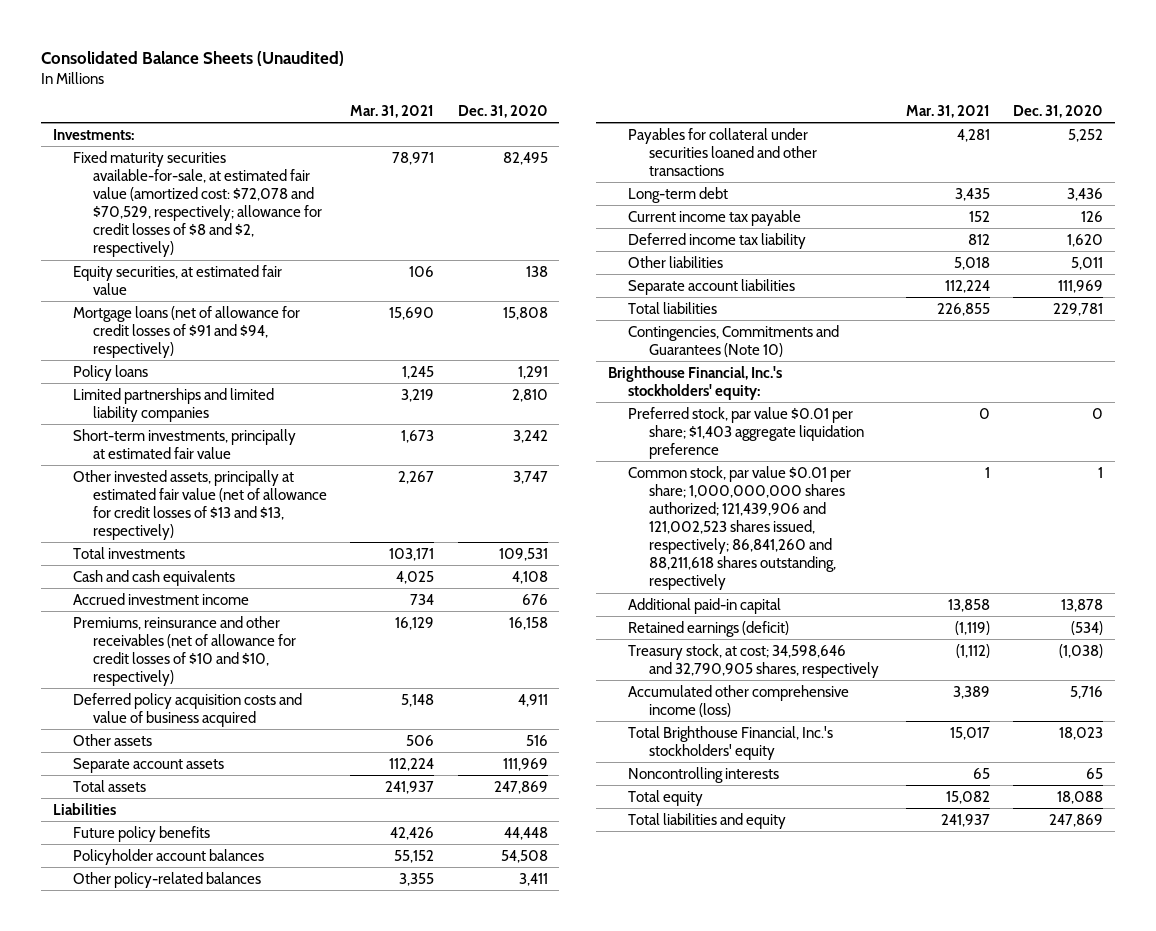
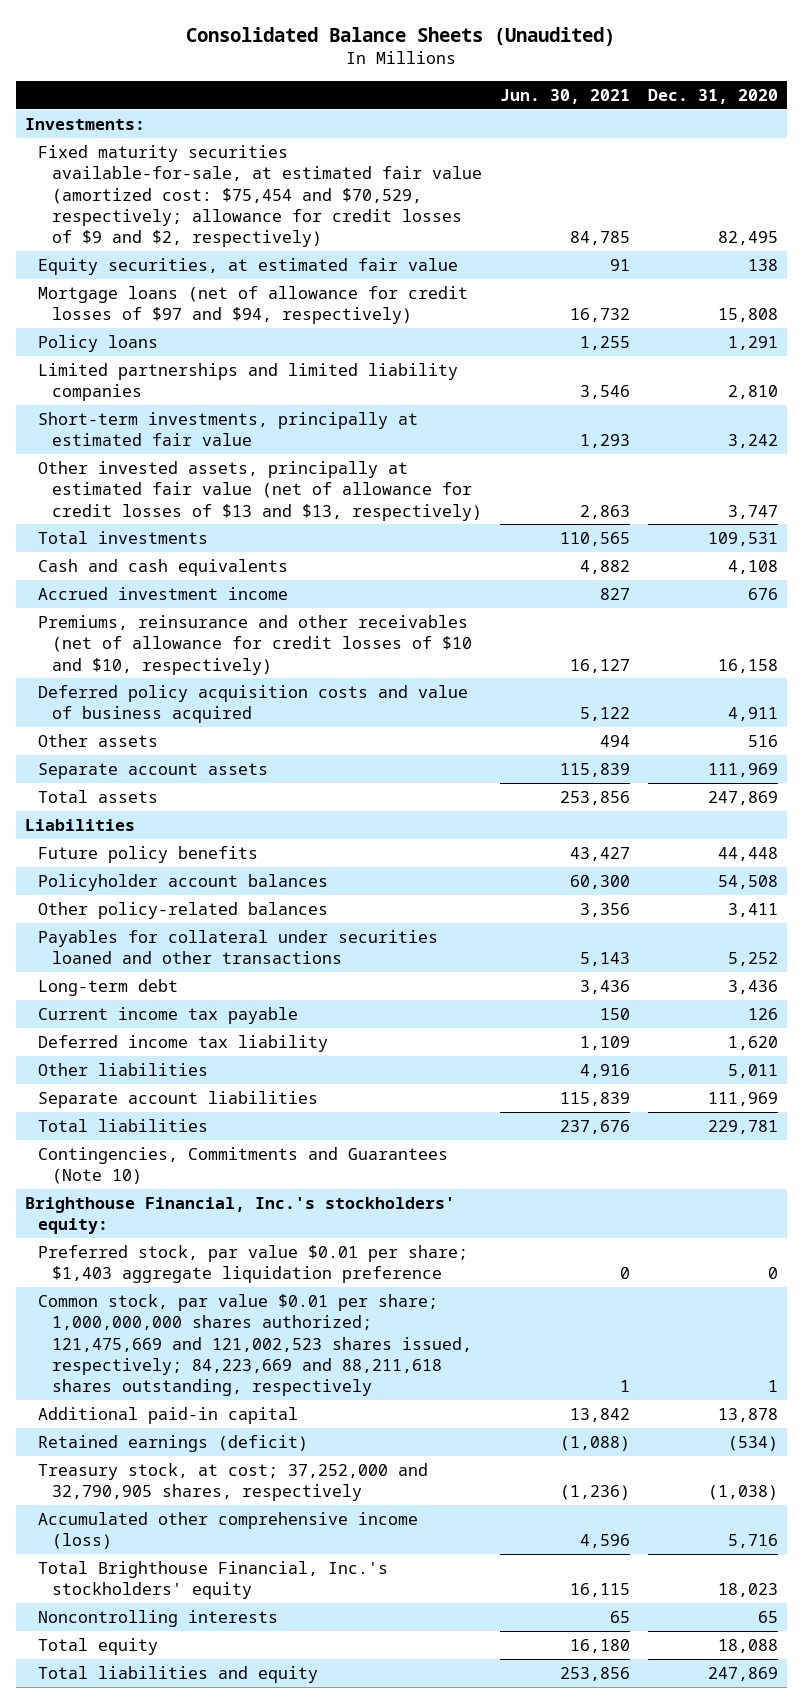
[350,104,435,118] Mar. 31, 2021 -> none
none -> [500,88,631,104] Jun. 30, 2021
[72,150,323,258] Fixed maturity securities available-for-sale, at estimated fair value (amortized cost: $72,078 and $70,529, respectively; allowance for credit losses of $8 and $2, respectively) -> [38,144,483,248] Fixed maturity securities available-for-sale, at estimated fair value (amortized cost: $75,454 and $70,529, respectively; allowance for credit losses of $9 and $2, respectively)
[72,305,300,358] Mortgage loans (net of allowance for credit losses of $91 and $94, respectively) -> [38,285,469,325] Mortgage loans (net of allowance for credit losses of $97 and $94, respectively)
[628,465,852,591] Common stock, par value $0.01 per share; 1,000,000,000 shares authorized; 121,439,906 and 121,002,523 shares issued, respectively; 86,841,260 and 88,211,618 shares outstanding, respectively -> [38,1293,473,1397] Common stock, par value $0.01 per share; 1,000,000,000 shares authorized; 121,475,669 and 121,002,523 shares issued, respectively; 84,223,669 and 88,211,618 shares outstanding, respectively
[628,643,879,678] Treasury stock, at cost; 34,598,646 and 32,790,905 shares, respectively -> [38,1462,429,1502] Treasury stock, at cost; 37,252,000 and 32,790,905 shares, respectively

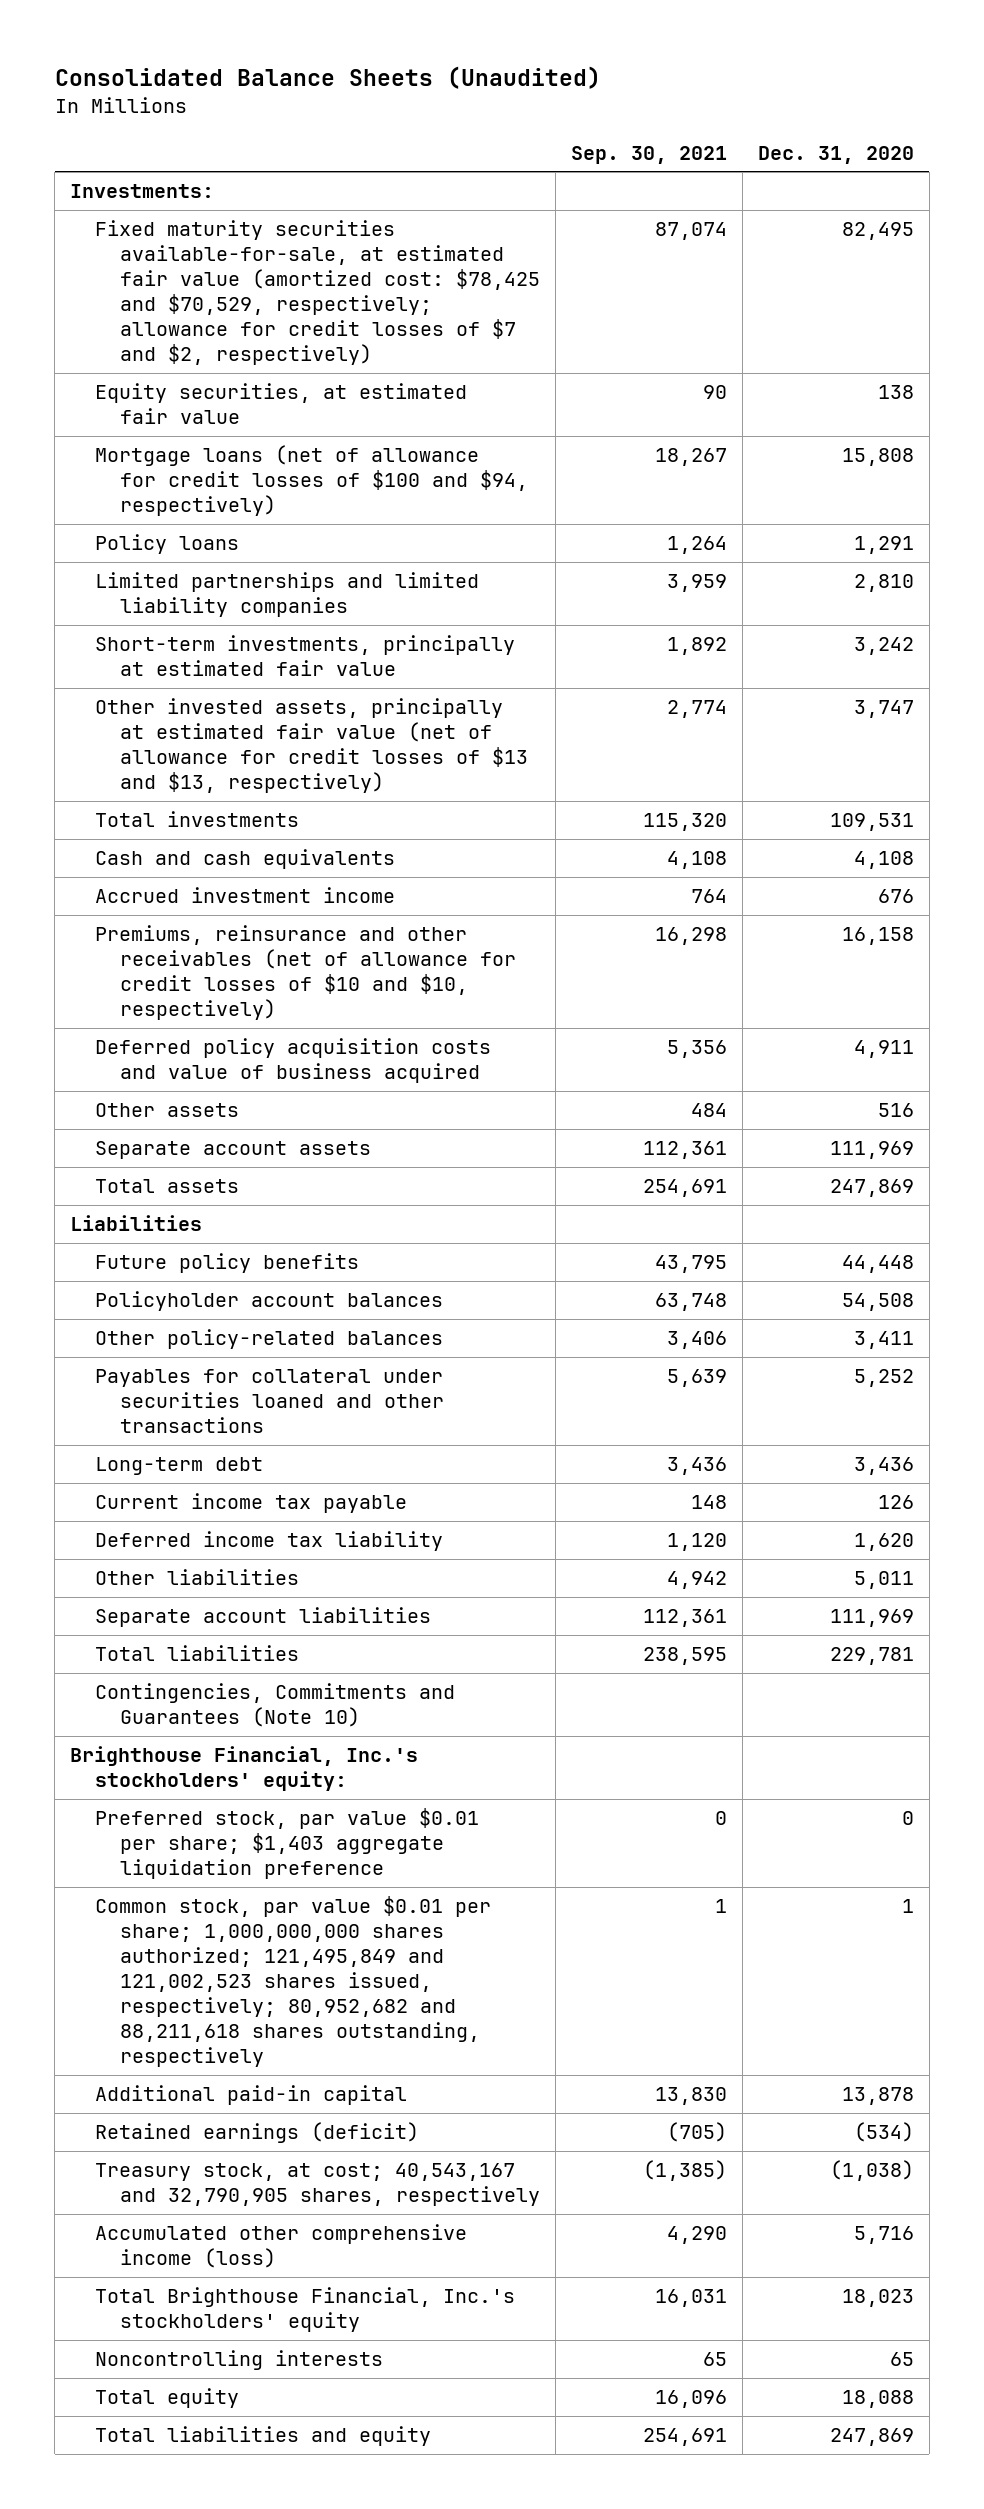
[500,88,631,104] Jun. 30, 2021 -> none
none -> [570,145,727,164] Sep. 30, 2021
[38,144,483,248] Fixed maturity securities available-for-sale, at estimated fair value (amortized cost: $75,454 and $70,529, respectively; allowance for credit losses of $9 and $2, respectively) -> [95,220,541,366] Fixed maturity securities available-for-sale, at estimated fair value (amortized cost: $78,425 and $70,529, respectively; allowance for credit losses of $7 and $2, respectively)
[38,285,469,325] Mortgage loans (net of allowance for credit losses of $97 and $94, respectively) -> [95,445,529,517] Mortgage loans (net of allowance for credit losses of $100 and $94, respectively)
[38,1293,473,1397] Common stock, par value $0.01 per share; 1,000,000,000 shares authorized; 121,475,669 and 121,002,523 shares issued, respectively; 84,223,669 and 88,211,618 shares outstanding, respectively -> [95,1896,492,2068] Common stock, par value $0.01 per share; 1,000,000,000 shares authorized; 121,495,849 and 121,002,523 shares issued, respectively; 80,952,682 and 88,211,618 shares outstanding, respectively
[38,1462,429,1502] Treasury stock, at cost; 37,252,000 and 32,790,905 shares, respectively -> [95,2163,541,2207] Treasury stock, at cost; 40,543,167 and 32,790,905 shares, respectively

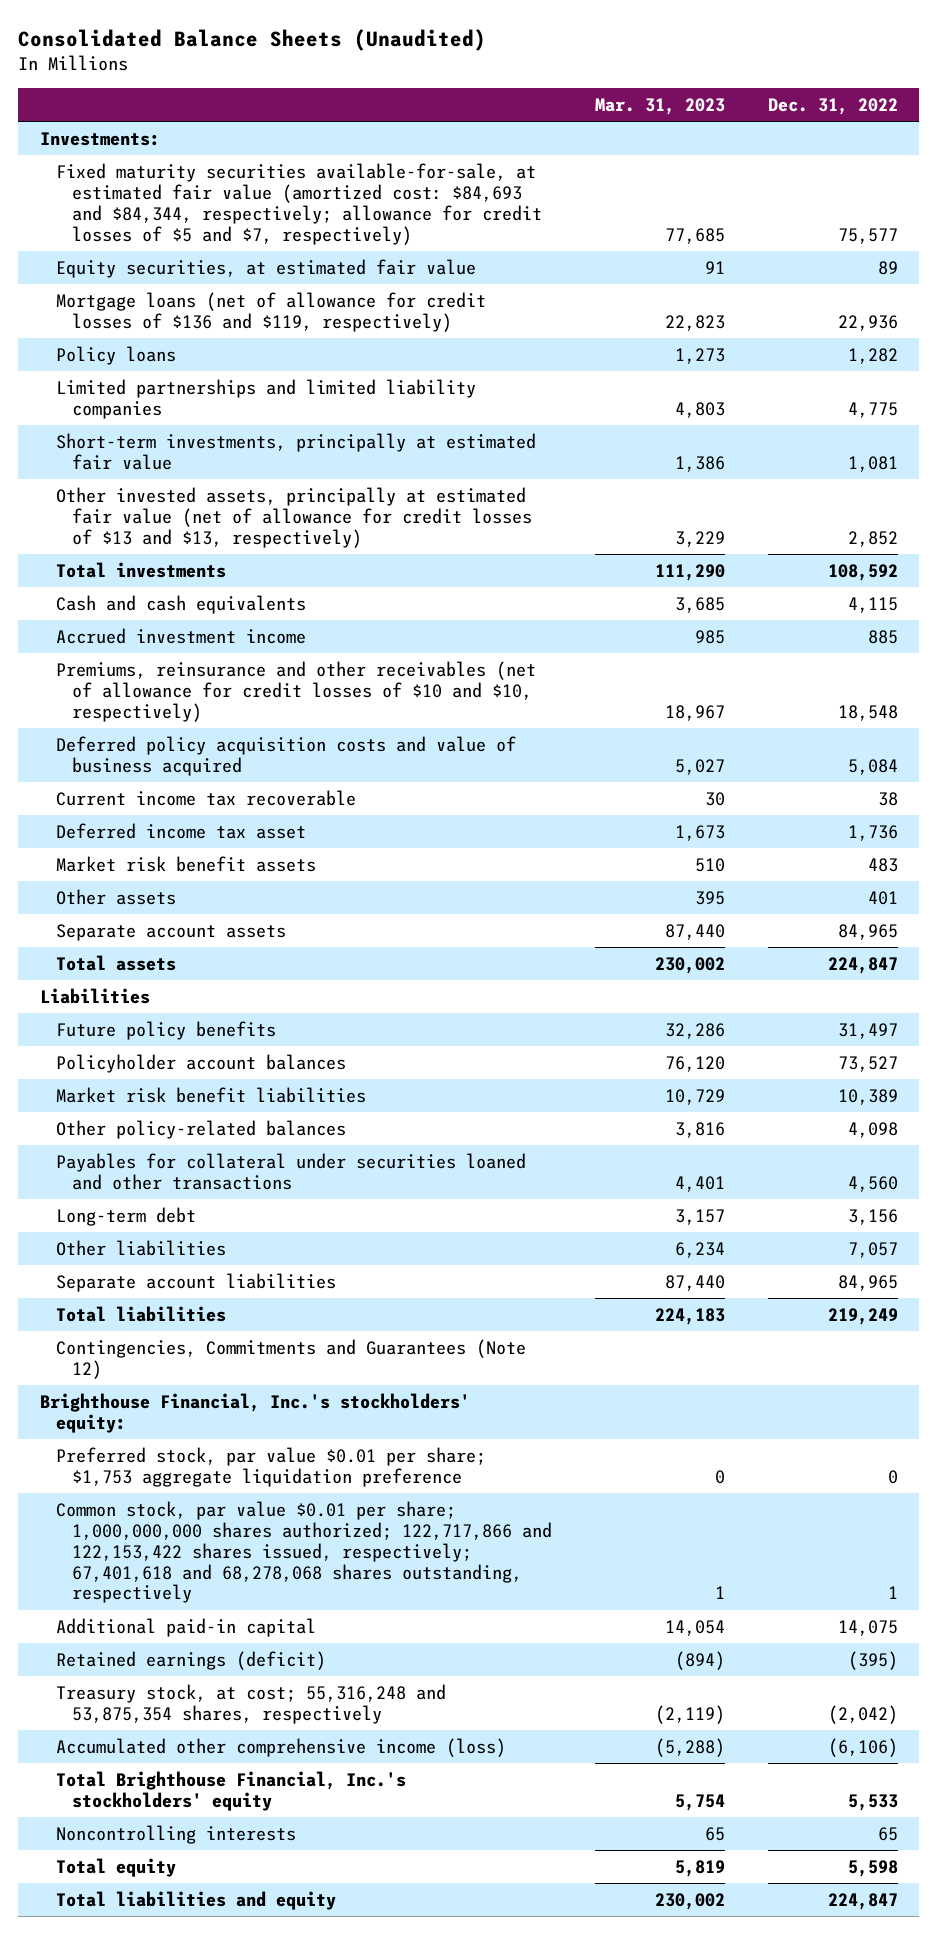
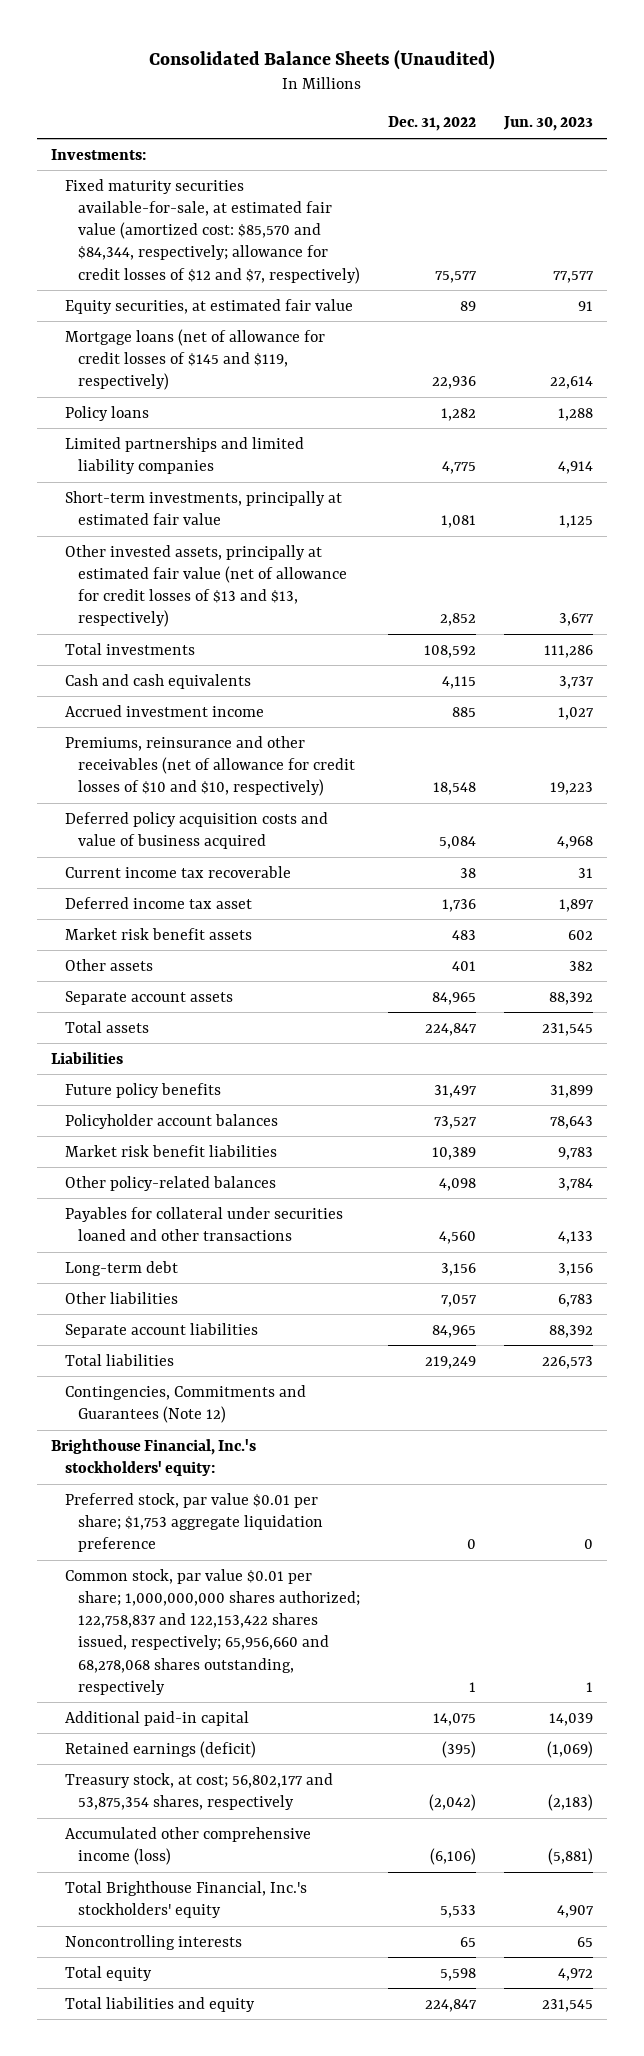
[594,97,725,115] Mar. 31, 2023 -> none
none -> [503,116,594,132] Jun. 30, 2023
[55,163,542,245] Fixed maturity securities available-for-sale, at estimated fair value (amortized cost: $84,693 and $84,344, respectively; allowance for credit losses of $5 and $7, respectively) -> [64,178,361,284] Fixed maturity securities available-for-sale, at estimated fair value (amortized cost: $85,570 and $84,344, respectively; allowance for credit losses of $12 and $7, respectively)
[55,292,486,332] Mortgage loans (net of allowance for credit losses of $136 and $119, respectively) -> [64,328,325,391] Mortgage loans (net of allowance for credit losses of $145 and $119, respectively)
[55,1501,552,1604] Common stock, par value $0.01 per share; 1,000,000,000 shares authorized; 122,717,866 and 122,153,422 shares issued, respectively; 67,401,618 and 68,278,068 shares outstanding, respectively -> [64,1568,361,1695] Common stock, par value $0.01 per share; 1,000,000,000 shares authorized; 122,758,837 and 122,153,422 shares issued, respectively; 65,956,660 and 68,278,068 shares outstanding, respectively
[55,1684,446,1724] Treasury stock, at cost; 55,316,248 and 53,875,354 shares, respectively -> [64,1772,333,1810] Treasury stock, at cost; 56,802,177 and 53,875,354 shares, respectively

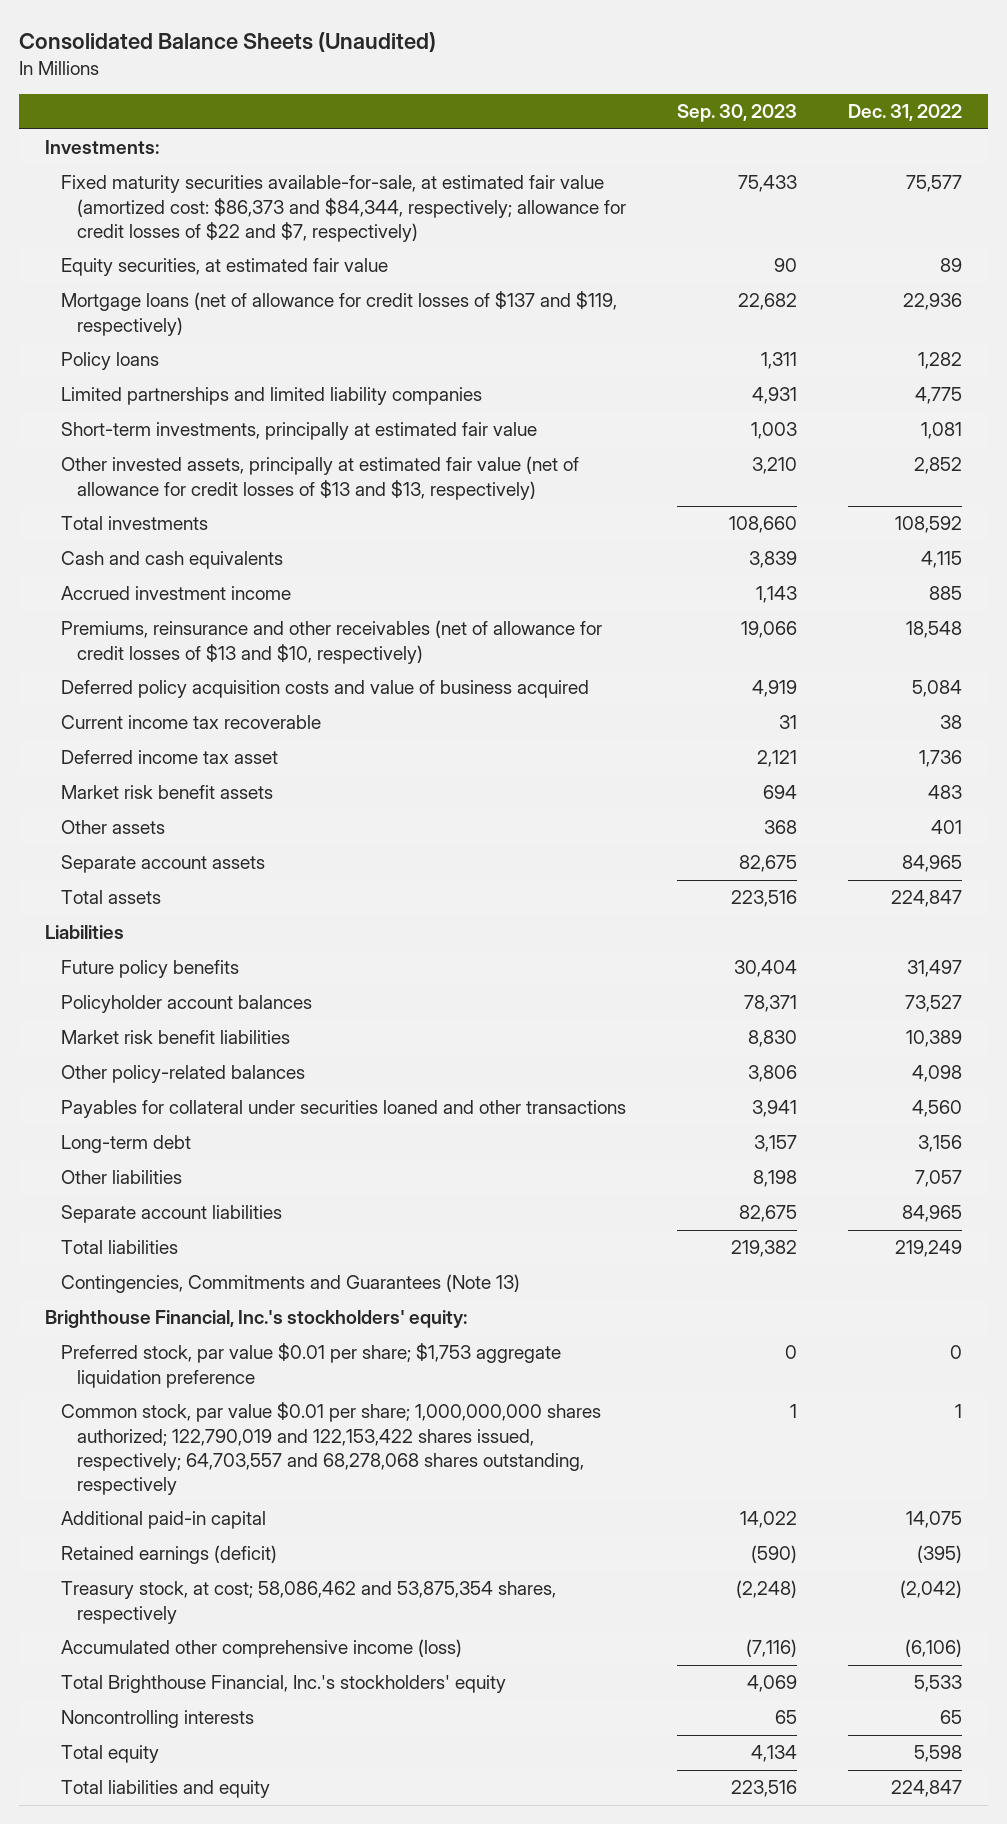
[503,116,594,132] Jun. 30, 2023 -> none
none -> [677,104,798,123] Sep. 30, 2023
[64,178,361,284] Fixed maturity securities available-for-sale, at estimated fair value (amortized cost: $85,570 and $84,344, respectively; allowance for credit losses of $12 and $7, respectively) -> [60,175,627,242] Fixed maturity securities available-for-sale, at estimated fair value (amortized cost: $86,373 and $84,344, respectively; allowance for credit losses of $22 and $7, respectively)
[64,328,325,391] Mortgage loans (net of allowance for credit losses of $145 and $119, respectively) -> [60,291,617,336] Mortgage loans (net of allowance for credit losses of $137 and $119, respectively)
[64,735,356,797] Premiums, reinsurance and other receivables (net of allowance for credit losses of $10 and $10, respectively) -> [60,620,602,664] Premiums, reinsurance and other receivables (net of allowance for credit losses of $13 and $10, respectively)
[64,1384,306,1423] Contingencies, Commitments and Guarantees (Note 12) -> [60,1274,520,1294] Contingencies, Commitments and Guarantees (Note 13)
[64,1568,361,1695] Common stock, par value $0.01 per share; 1,000,000,000 shares authorized; 122,758,837 and 122,153,422 shares issued, respectively; 65,956,660 and 68,278,068 shares outstanding, respectively -> [60,1402,601,1495] Common stock, par value $0.01 per share; 1,000,000,000 shares authorized; 122,790,019 and 122,153,422 shares issued, respectively; 64,703,557 and 68,278,068 shares outstanding, respectively
[64,1772,333,1810] Treasury stock, at cost; 56,802,177 and 53,875,354 shares, respectively -> [60,1581,556,1624] Treasury stock, at cost; 58,086,462 and 53,875,354 shares, respectively

